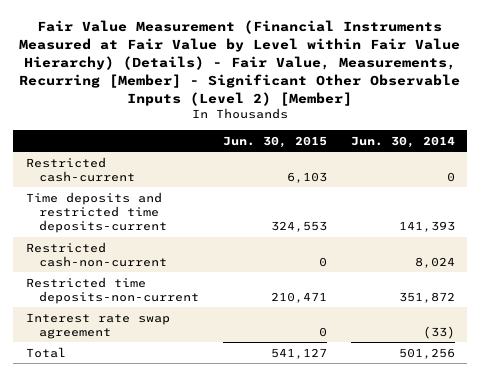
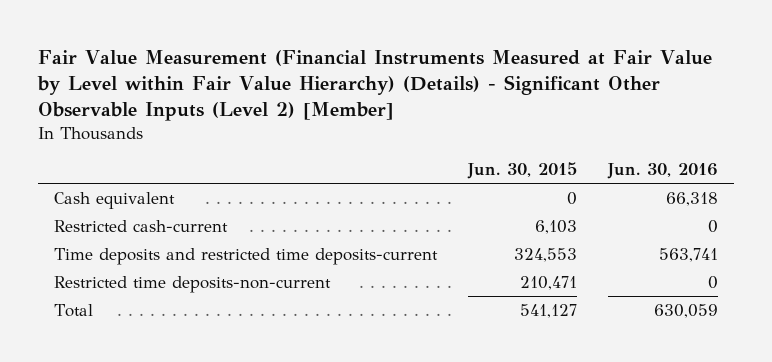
[19,20,461,106] Fair Value Measurement (Financial Instruments Measured at Fair Value by Level within Fair Value Hierarchy) (Details) - Fair Value, Measurements, Recurring [Member] - Significant Other Observable Inputs (Level 2) [Member] -> [36,50,712,122] Fair Value Measurement (Financial Instruments Measured at Fair Value by Level within Fair Value Hierarchy) (Details) - Significant Other Observable Inputs (Level 2) [Member]
[351,135,456,148] Jun. 30, 2014 -> none
none -> [607,163,719,180] Jun. 30, 2016
none -> [53,191,175,209] Cash equivalent
[25,241,168,267] Restricted cash-non-current -> none
[25,312,170,339] Interest rate swap agreement -> none

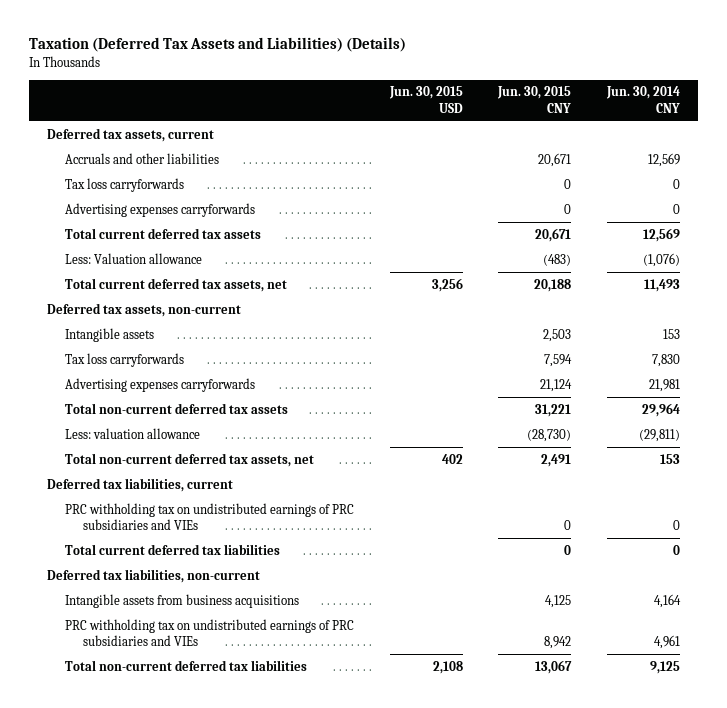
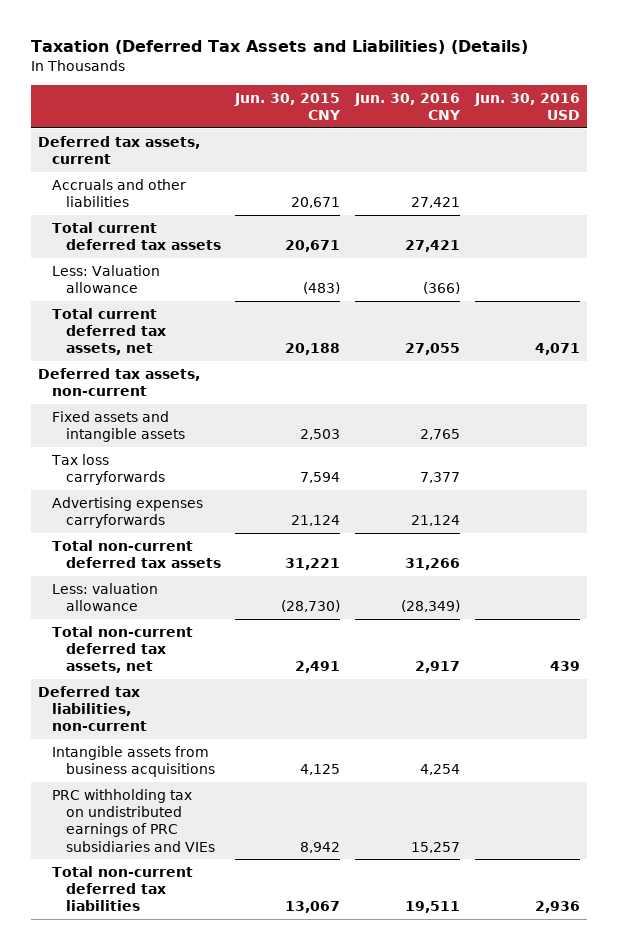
[388,86,463,113] Jun. 30, 2015 USD -> none
[606,86,681,113] Jun. 30, 2014 CNY -> none
none -> [354,93,462,121] Jun. 30, 2016 CNY
none -> [473,93,580,121] Jun. 30, 2016 USD
[64,177,184,192] Tax loss carryforwards -> none
[64,202,255,217] Advertising expenses carryforwards -> none
[64,327,154,342] Intangible assets -> [51,410,185,443] Fixed assets and intangible assets
[46,477,233,492] Deferred tax liabilities, current -> none
[64,502,354,531] PRC withholding tax on undistributed earnings of PRC subsidiaries and VIEs -> none
[64,543,280,555] Total current deferred tax liabilities -> none

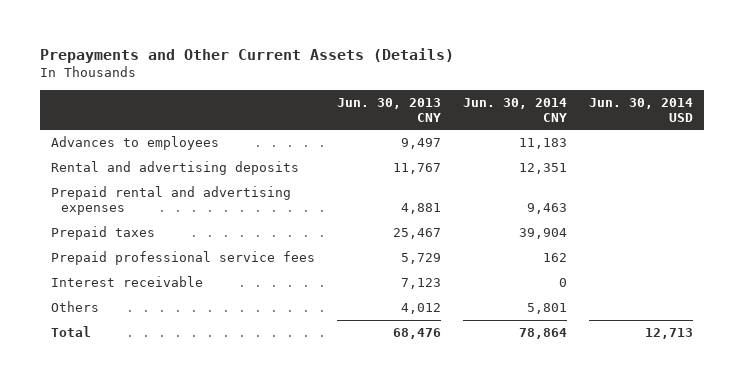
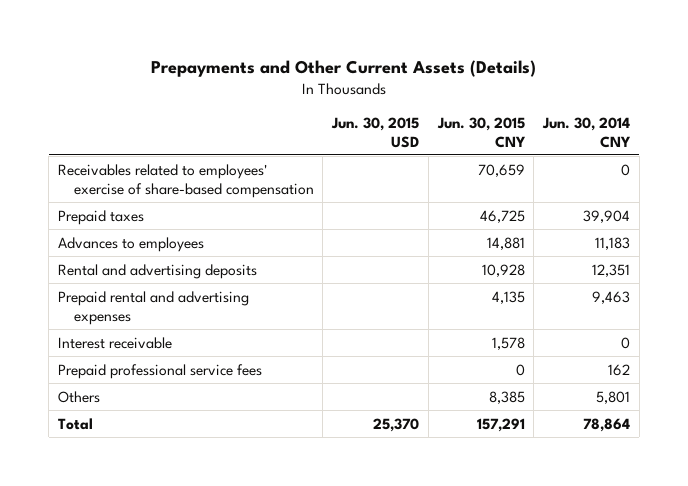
[336,97,441,122] Jun. 30, 2013 CNY -> none
[588,97,693,122] Jun. 30, 2014 USD -> none
none -> [331,116,420,148] Jun. 30, 2015 USD
none -> [436,116,526,148] Jun. 30, 2015 CNY
none -> [57,163,314,198] Receivables related to employees' exercise of share-based compensation
[50,225,155,240] Prepaid taxes -> [57,209,144,225] Prepaid taxes
[50,250,315,265] Prepaid professional service fees -> [57,363,262,379] Prepaid professional service fees

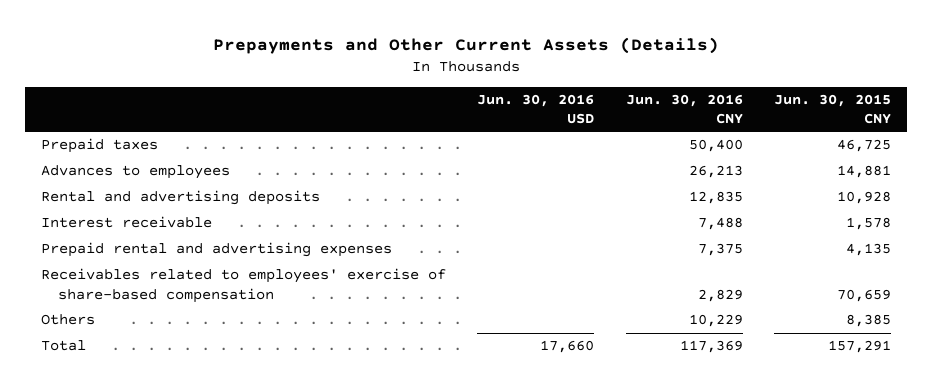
[331,116,420,148] Jun. 30, 2015 USD -> none
[542,116,632,148] Jun. 30, 2014 CNY -> none
none -> [477,93,595,125] Jun. 30, 2016 USD
none -> [625,93,743,125] Jun. 30, 2016 CNY
[57,363,262,379] Prepaid professional service fees -> none
[57,290,249,325] Prepaid rental and advertising expenses -> [41,242,393,258] Prepaid rental and advertising expenses
[57,163,314,198] Receivables related to employees' exercise of share-based compensation -> [41,268,447,303] Receivables related to employees' exercise of share-based compensation

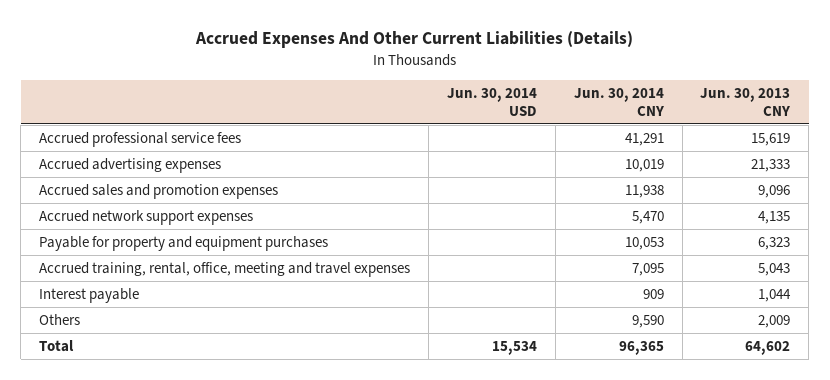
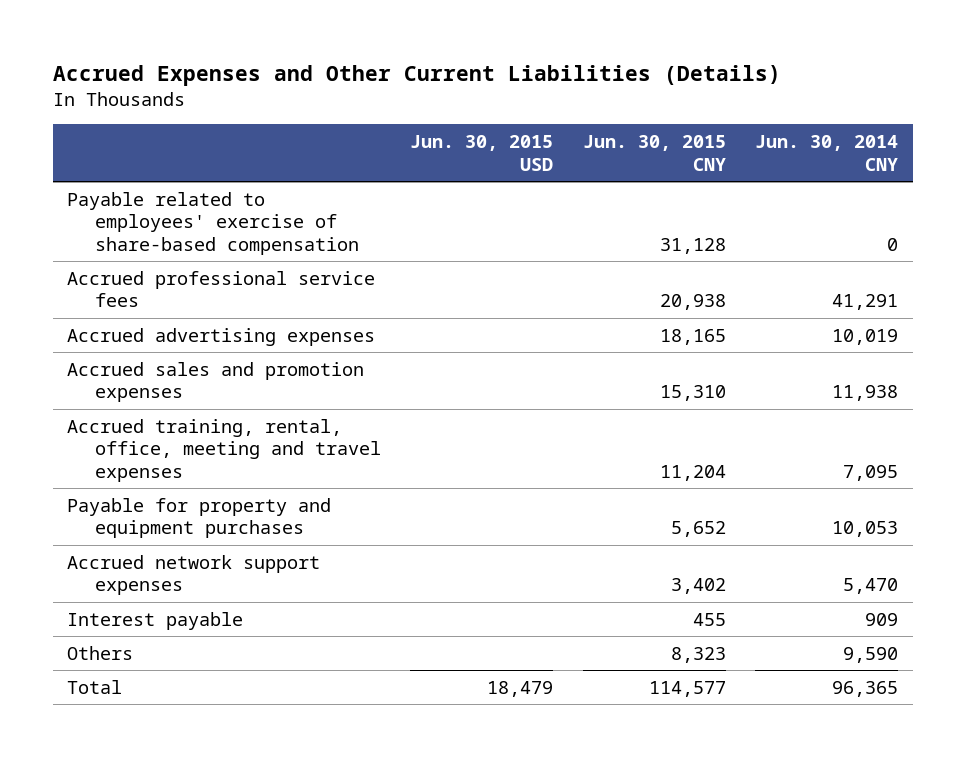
[194,31,633,49] Accrued Expenses And Other Current Liabilities (Details) -> [52,65,781,87] Accrued Expenses and Other Current Liabilities (Details)
[446,87,537,116] Jun. 30, 2014 USD -> none
[700,87,791,116] Jun. 30, 2013 CNY -> none
none -> [410,135,554,171] Jun. 30, 2015 USD
none -> [582,135,726,171] Jun. 30, 2015 CNY
none -> [67,191,359,255] Payable related to employees' exercise of share-based compensation
[39,236,329,252] Payable for property and equipment purchases -> [67,497,332,539] Payable for property and equipment purchases
[39,210,254,226] Accrued network support expenses -> [67,554,321,596] Accrued network support expenses

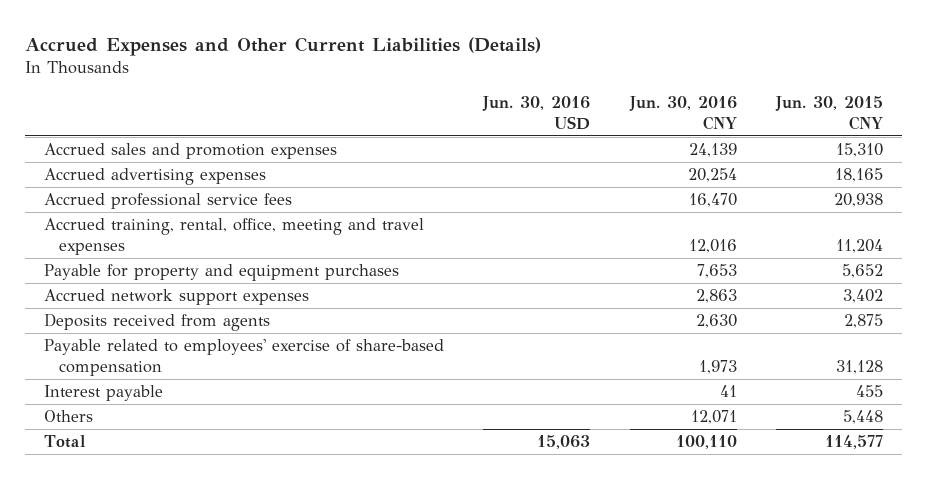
[410,135,554,171] Jun. 30, 2015 USD -> none
[755,135,899,171] Jun. 30, 2014 CNY -> none
none -> [482,96,591,130] Jun. 30, 2016 USD
none -> [628,96,737,130] Jun. 30, 2016 CNY
[67,327,376,346] Accrued advertising expenses -> [44,168,267,186] Accrued advertising expenses
[67,270,376,308] Accrued professional service fees -> [44,193,293,210] Accrued professional service fees
none -> [44,313,271,332] Deposits received from agents
[67,191,359,255] Payable related to employees' exercise of share-based compensation -> [44,339,445,376] Payable related to employees' exercise of share-based compensation
[670,646,726,663] 8,323 -> [842,410,883,425] 5,448

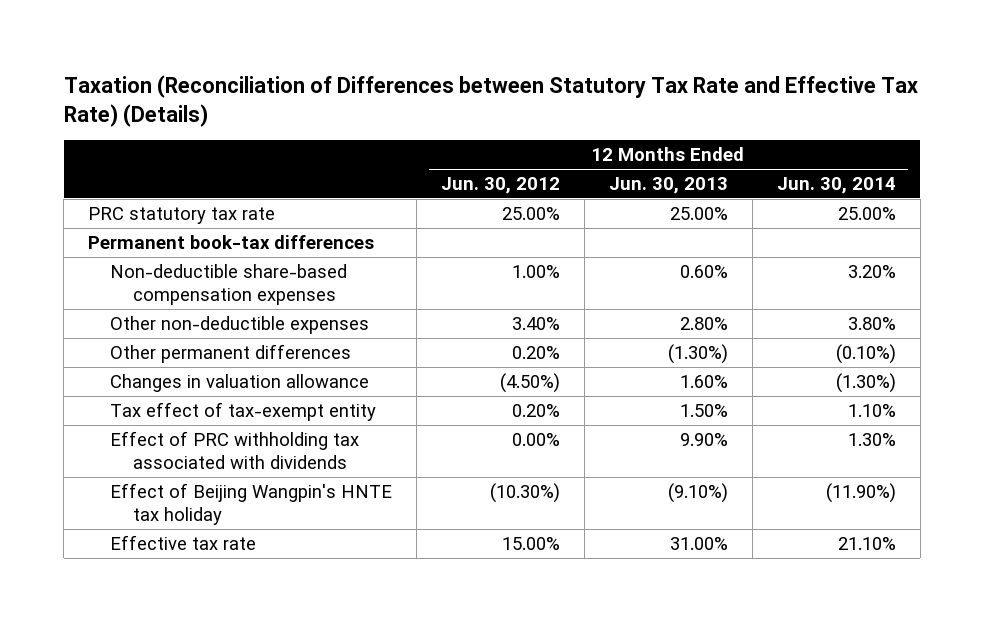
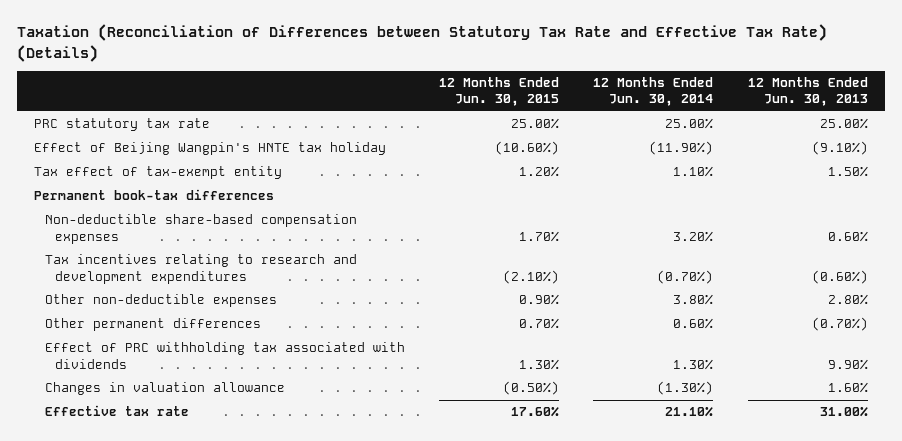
[441,177,561,195] Jun. 30, 2012 -> none
none -> [438,77,559,107] 12 Months Ended Jun. 30, 2015
[110,482,393,525] Effect of Beijing Wangpin's HNTE tax holiday -> [34,142,387,156] Effect of Beijing Wangpin's HNTE tax holiday
[110,401,377,421] Tax effect of tax-exempt entity -> [34,166,283,180] Tax effect of tax-exempt entity
none -> [44,254,357,284] Tax incentives relating to research and development expenditures
[667,343,728,364] (1.30%) -> [811,317,868,332] (0.70%)
[835,343,896,364] (0.10%) -> [673,318,714,330] 0.60%
[110,373,370,392] Changes in valuation allowance -> [44,382,285,396] Changes in valuation allowance

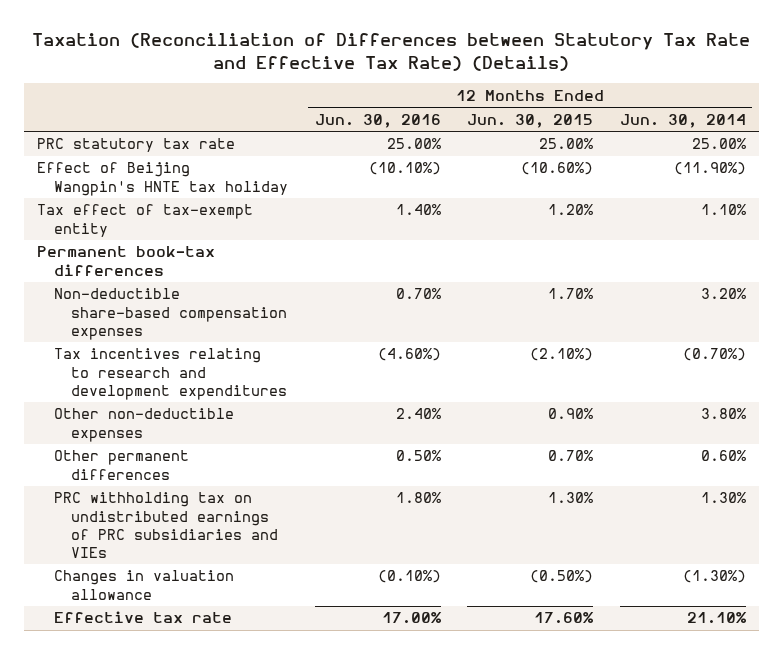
[747,77,868,107] 12 Months Ended Jun. 30, 2013 -> none
none -> [314,113,441,128] Jun. 30, 2016
[44,342,405,369] Effect of PRC withholding tax associated with dividends -> [54,492,279,558] PRC withholding tax on undistributed earnings of PRC subsidiaries and VIEs

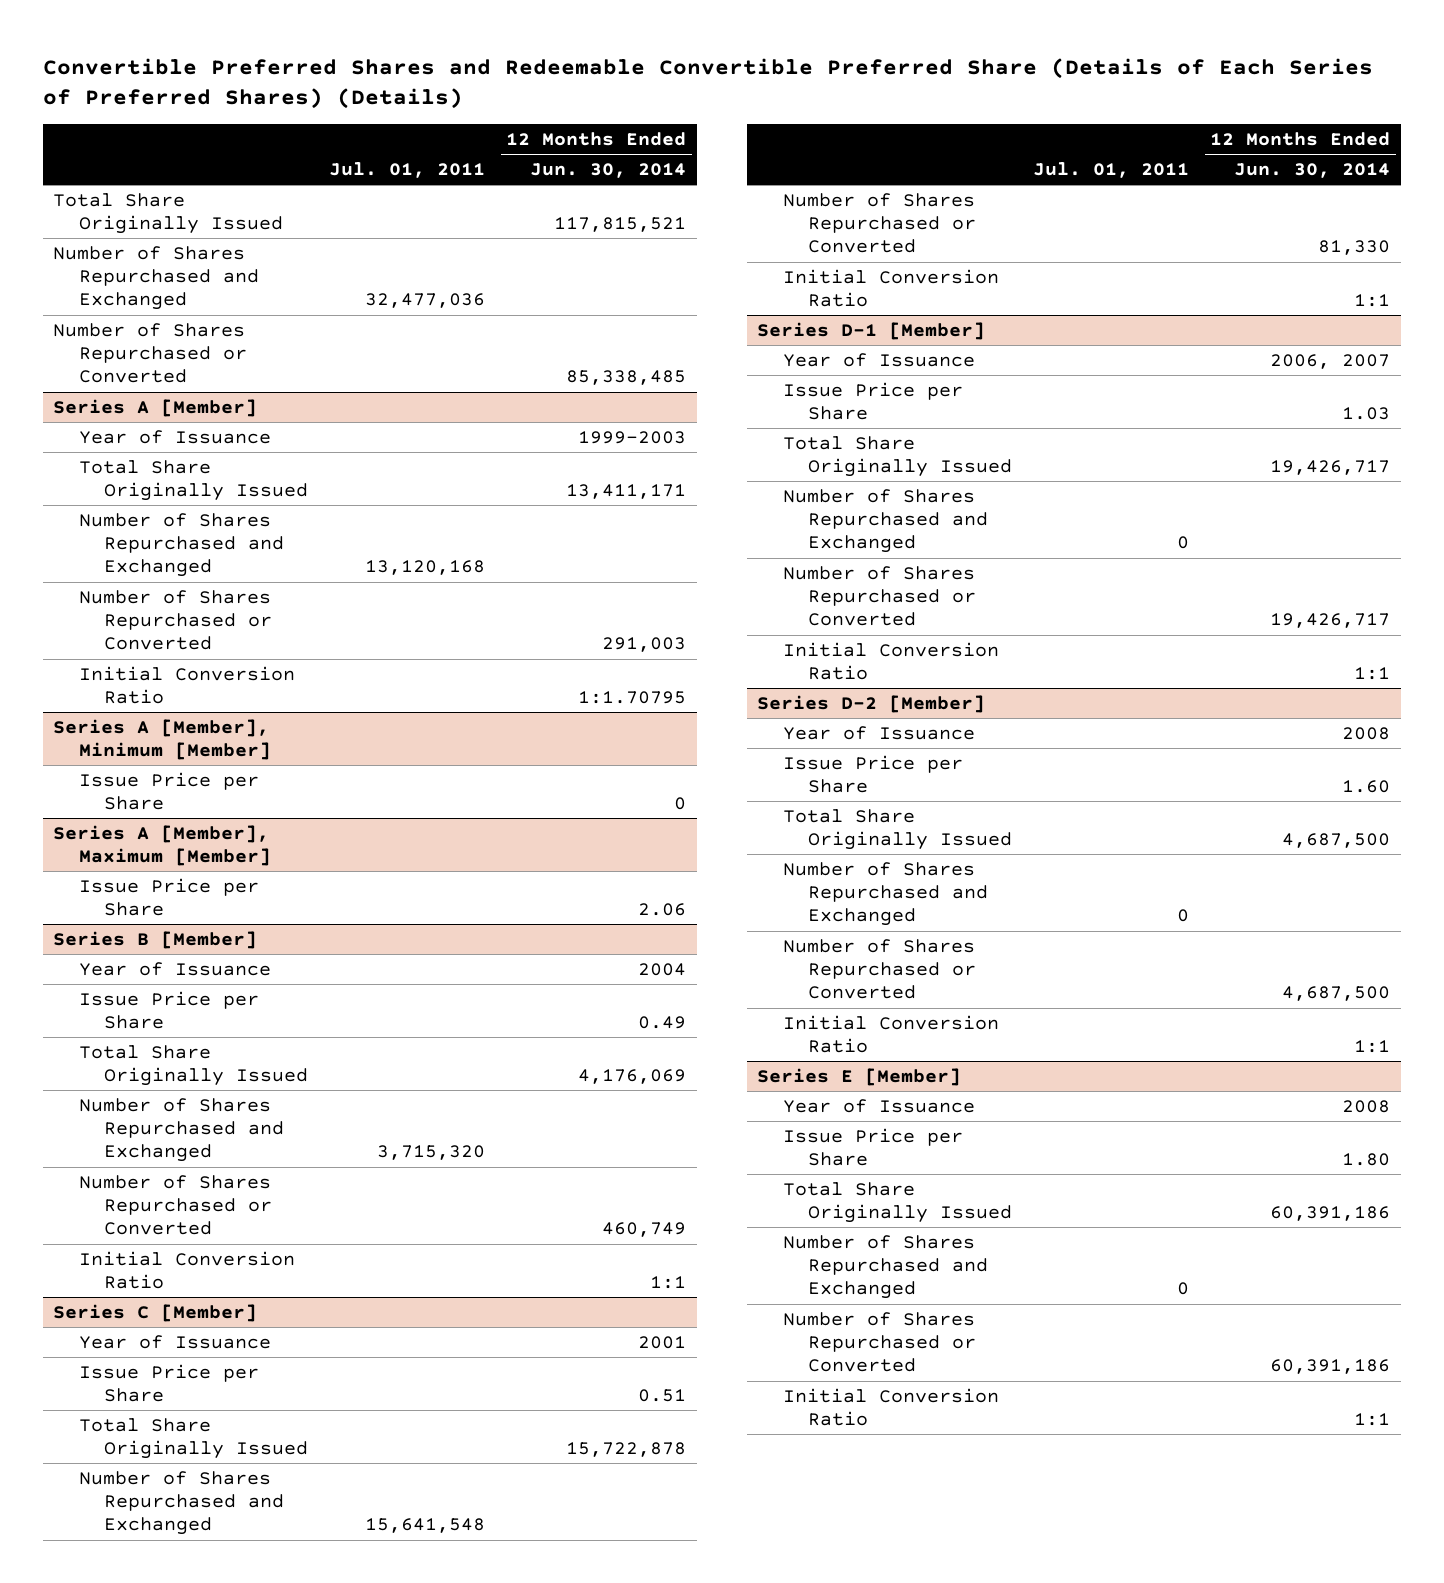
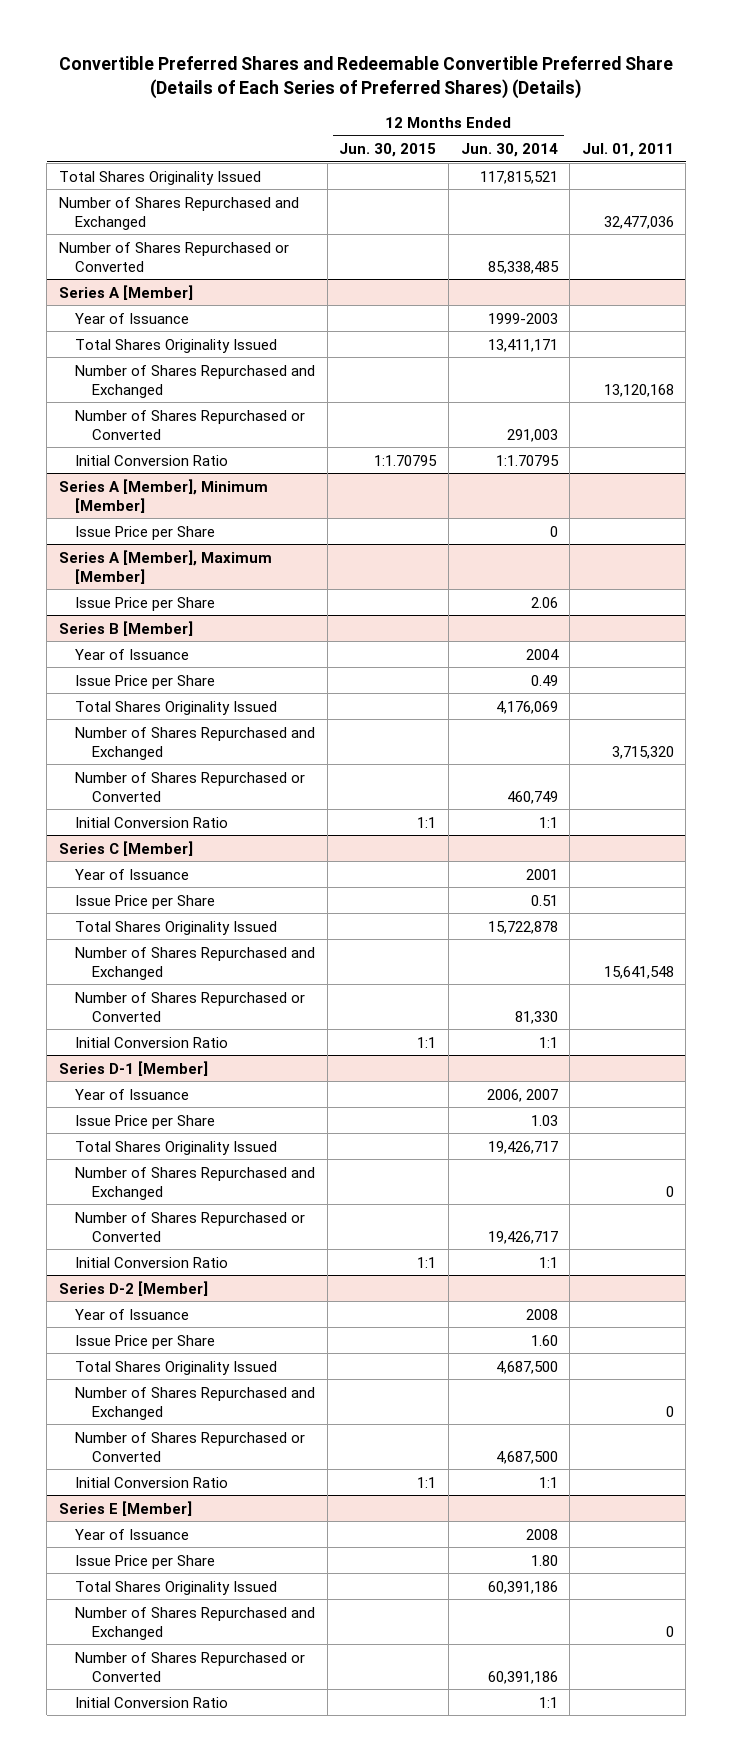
none -> [339,142,437,157] Jun. 30, 2015
[53,192,283,235] Total Share Originally Issued -> [58,170,261,185] Total Shares Originality Issued
[78,459,308,502] Total Share Originally Issued -> [75,338,278,353] Total Shares Originality Issued
[78,1044,308,1087] Total Share Originally Issued -> [75,700,278,715] Total Shares Originality Issued
[78,1417,308,1460] Total Share Originally Issued -> [75,920,278,935] Total Shares Originality Issued
[782,435,1012,478] Total Share Originally Issued -> [75,1140,278,1155] Total Shares Originality Issued
[782,808,1012,851] Total Share Originally Issued -> [75,1360,278,1375] Total Shares Originality Issued
[782,1181,1012,1224] Total Share Originally Issued -> [75,1580,278,1595] Total Shares Originality Issued

